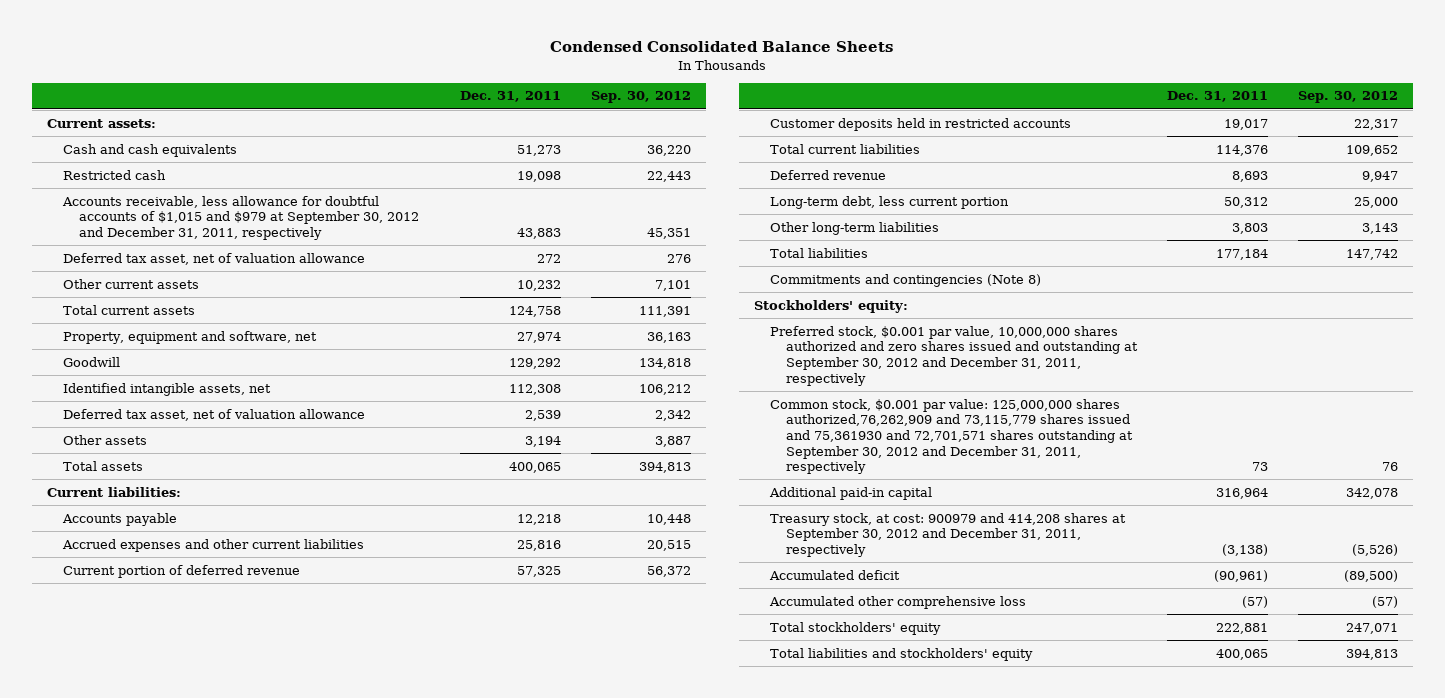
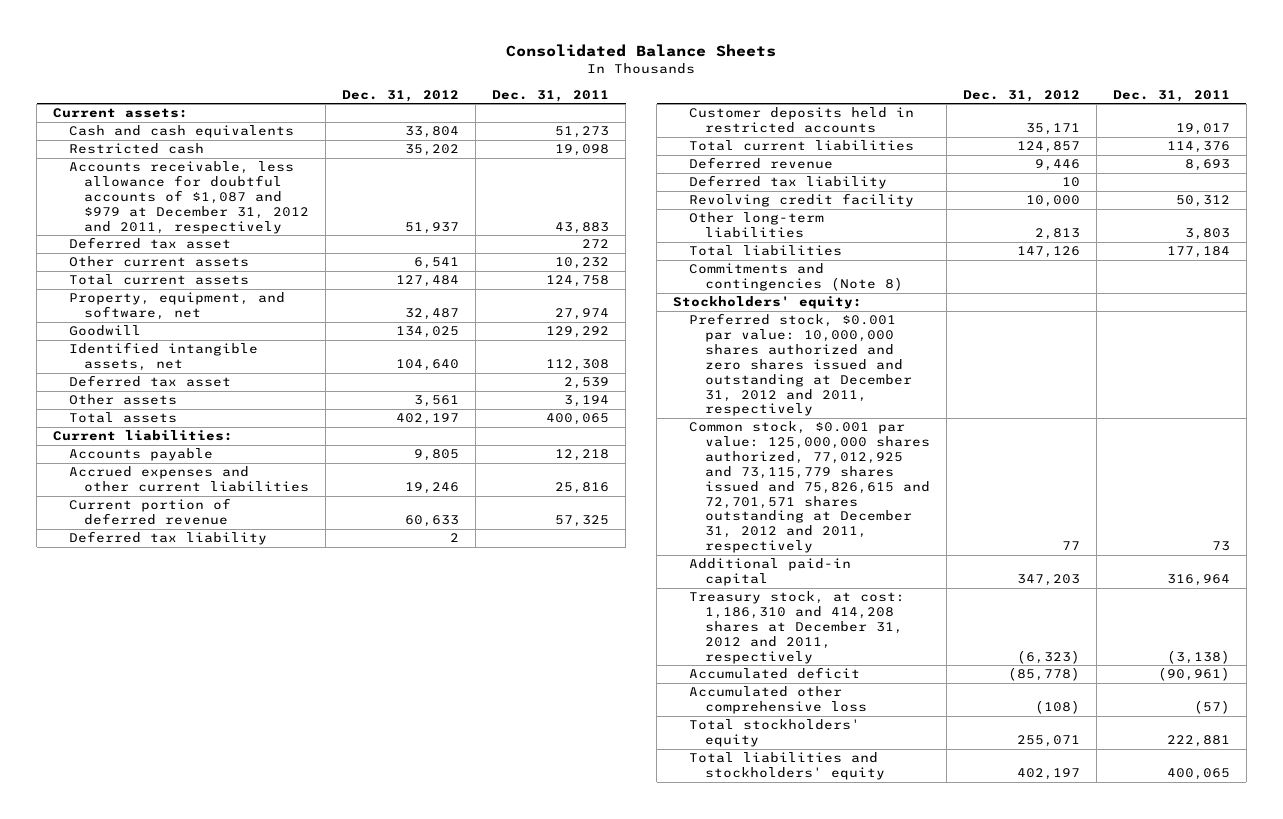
[550,40,894,52] Condensed Consolidated Balance Sheets -> [506,43,777,57] Consolidated Balance Sheets
[590,91,691,104] Sep. 30, 2012 -> none
none -> [342,89,460,102] Dec. 31, 2012
[61,195,419,240] Accounts receivable, less allowance for doubtful accounts of $1,015 and $979 at September 30, 2012 and December 31, 2011, respectively -> [68,161,310,234] Accounts receivable, less allowance for doubtful accounts of $1,087 and $979 at December 31, 2012 and 2011, respectively
[62,252,365,265] Deferred tax asset, net of valuation allowance -> [68,237,231,250] Deferred tax asset
[62,330,317,344] Property, equipment and software, net -> [68,292,285,321] Property, equipment, and software, net
[62,408,365,421] Deferred tax asset, net of valuation allowance -> [68,375,231,388] Deferred tax asset
none -> [68,531,267,546] Deferred tax liability
none -> [689,175,888,190] Deferred tax liability
[770,195,1010,209] Long-term debt, less current portion -> [689,193,915,208] Revolving credit facility
[770,325,1139,386] Preferred stock, $0.001 par value, 10,000,000 shares authorized and zero shares issued and outstanding at September 30, 2012 and December 31, 2011, respectively -> [689,313,912,417] Preferred stock, $0.001 par value: 10,000,000 shares authorized and zero shares issued and outstanding at December 31, 2012 and 2011, respectively
[770,398,1134,475] Common stock, $0.001 par value: 125,000,000 shares authorized,76,262,909 and 73,115,779 shares issued and 75,361930 and 72,701,571 shares outstanding at September 30, 2012 and December 31, 2011, respectively -> [689,421,930,554] Common stock, $0.001 par value: 125,000,000 shares authorized, 77,012,925 and 73,115,779 shares issued and 75,826,615 and 72,701,571 shares outstanding at December 31, 2012 and 2011, respectively
[770,512,1127,557] Treasury stock, at cost: 900979 and 414,208 shares at September 30, 2012 and December 31, 2011, respectively -> [689,591,906,664] Treasury stock, at cost: 1,186,310 and 414,208 shares at December 31, 2012 and 2011, respectively

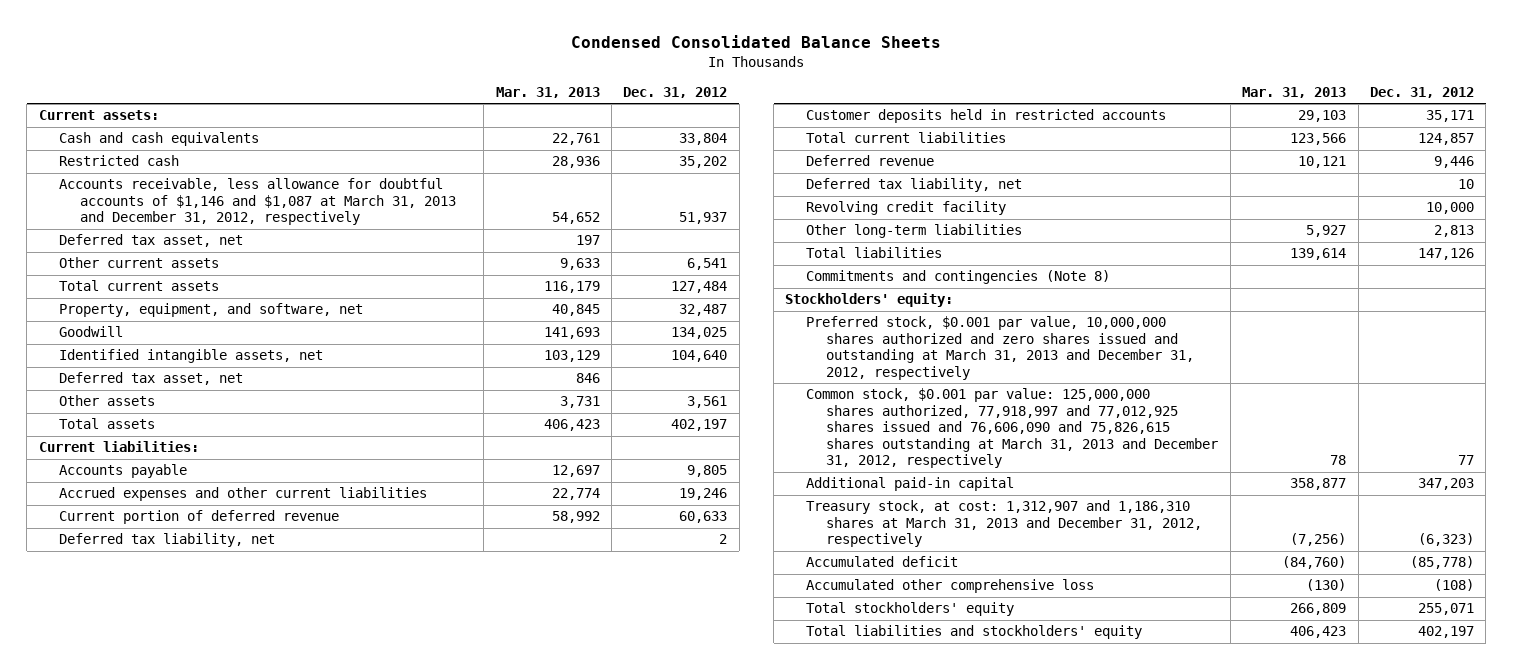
[506,43,777,57] Consolidated Balance Sheets -> [571,35,942,49] Condensed Consolidated Balance Sheets
[492,89,610,102] Dec. 31, 2011 -> none
none -> [495,86,600,98] Mar. 31, 2013
[68,161,310,234] Accounts receivable, less allowance for doubtful accounts of $1,087 and $979 at December 31, 2012 and 2011, respectively -> [59,178,456,226] Accounts receivable, less allowance for doubtful accounts of $1,146 and $1,087 at March 31, 2013 and December 31, 2012, respectively
[68,237,231,250] Deferred tax asset -> [59,234,244,248] Deferred tax asset, net
[68,375,231,388] Deferred tax asset -> [59,372,244,386] Deferred tax asset, net
[68,531,267,546] Deferred tax liability -> [59,533,276,548] Deferred tax liability, net
[689,175,888,190] Deferred tax liability -> [805,178,1022,193] Deferred tax liability, net
[689,313,912,417] Preferred stock, $0.001 par value: 10,000,000 shares authorized and zero shares issued and outstanding at December 31, 2012 and 2011, respectively -> [805,316,1195,380] Preferred stock, $0.001 par value, 10,000,000 shares authorized and zero shares issued and outstanding at March 31, 2013 and December 31, 2012, respectively
[689,421,930,554] Common stock, $0.001 par value: 125,000,000 shares authorized, 77,012,925 and 73,115,779 shares issued and 75,826,615 and 72,701,571 shares outstanding at December 31, 2012 and 2011, respectively -> [805,388,1219,469] Common stock, $0.001 par value: 125,000,000 shares authorized, 77,918,997 and 77,012,925 shares issued and 76,606,090 and 75,826,615 shares outstanding at March 31, 2013 and December 31, 2012, respectively
[689,591,906,664] Treasury stock, at cost: 1,186,310 and 414,208 shares at December 31, 2012 and 2011, respectively -> [805,500,1203,548] Treasury stock, at cost: 1,312,907 and 1,186,310 shares at March 31, 2013 and December 31, 2012, respectively

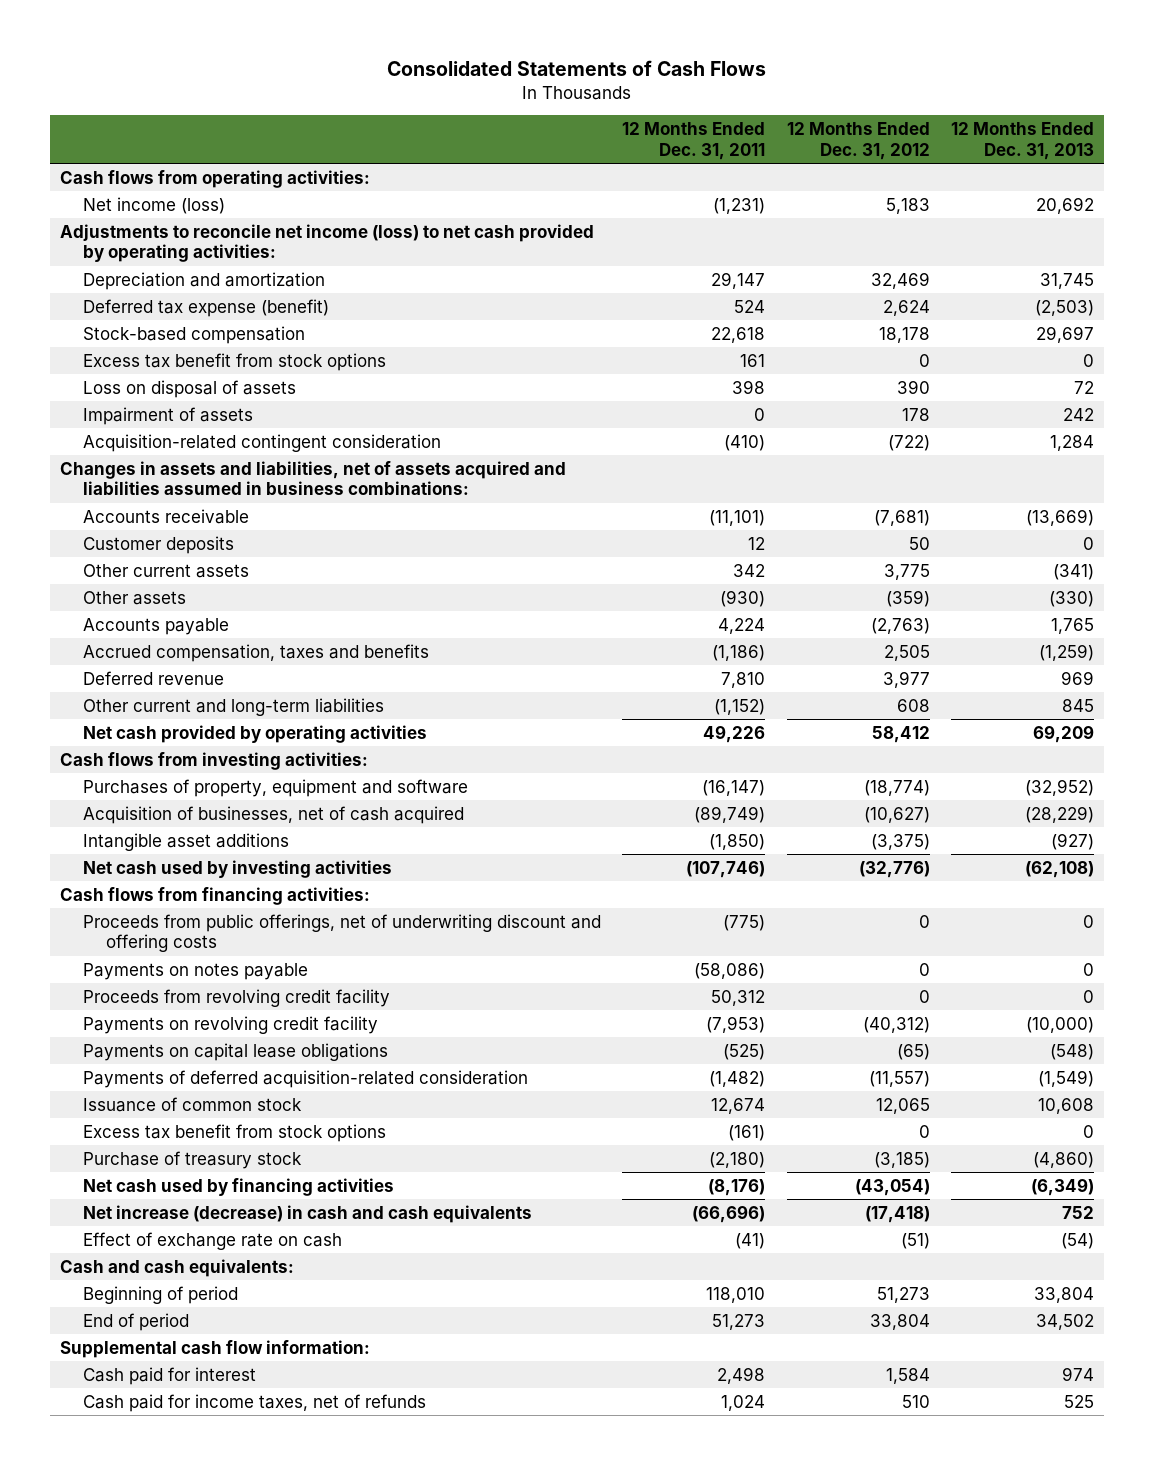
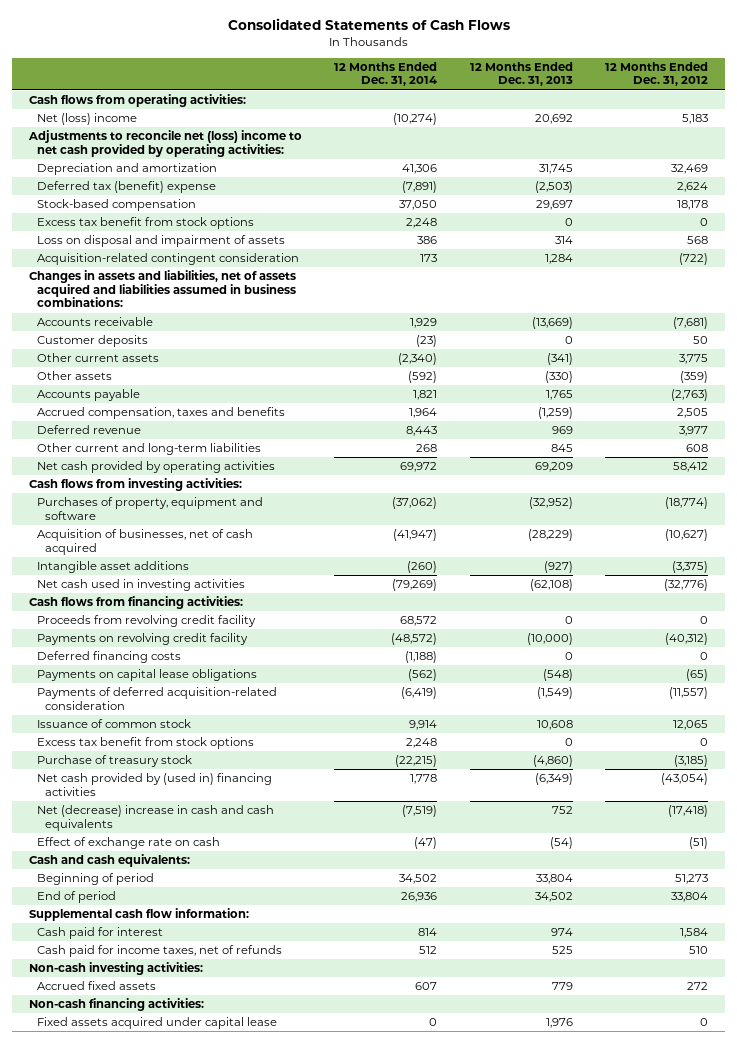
[622,121,766,160] 12 Months Ended Dec. 31, 2011 -> none
none -> [334,61,438,87] 12 Months Ended Dec. 31, 2014
[83,196,226,214] Net income (loss) -> [36,113,137,126] Net (loss) income
[60,223,595,263] Adjustments to reconcile net income (loss) to net cash provided by operating activities: -> [27,130,302,157] Adjustments to reconcile net (loss) income to net cash provided by operating activities:
[83,298,330,317] Deferred tax expense (benefit) -> [36,181,216,194] Deferred tax (benefit) expense
[83,406,254,425] Impairment of assets -> none
[83,379,297,398] Loss on disposal of assets -> [36,235,285,248] Loss on disposal and impairment of assets
[896,379,930,394] 390 -> [687,236,709,245] 568
[1073,380,1094,394] 72 -> [554,236,573,245] 314
[83,859,393,878] Net cash used by investing activities -> [36,579,245,592] Net cash used in investing activities
[83,913,602,953] Proceeds from public offerings, net of underwriting discount and offering costs -> none
[83,962,309,980] Payments on notes payable -> none
none -> [36,651,181,664] Deferred financing costs
[83,1177,395,1196] Net cash used by financing activities -> [36,773,272,796] Net cash provided by (used in) financing activities
[83,1204,533,1223] Net increase (decrease) in cash and cash equivalents -> [36,805,274,831] Net (decrease) increase in cash and cash equivalents
none -> [28,962,203,976] Non-cash investing activities:
none -> [36,981,156,991] Accrued fixed assets
none -> [28,998,204,1012] Non-cash financing activities:
none -> [36,1017,277,1030] Fixed assets acquired under capital lease

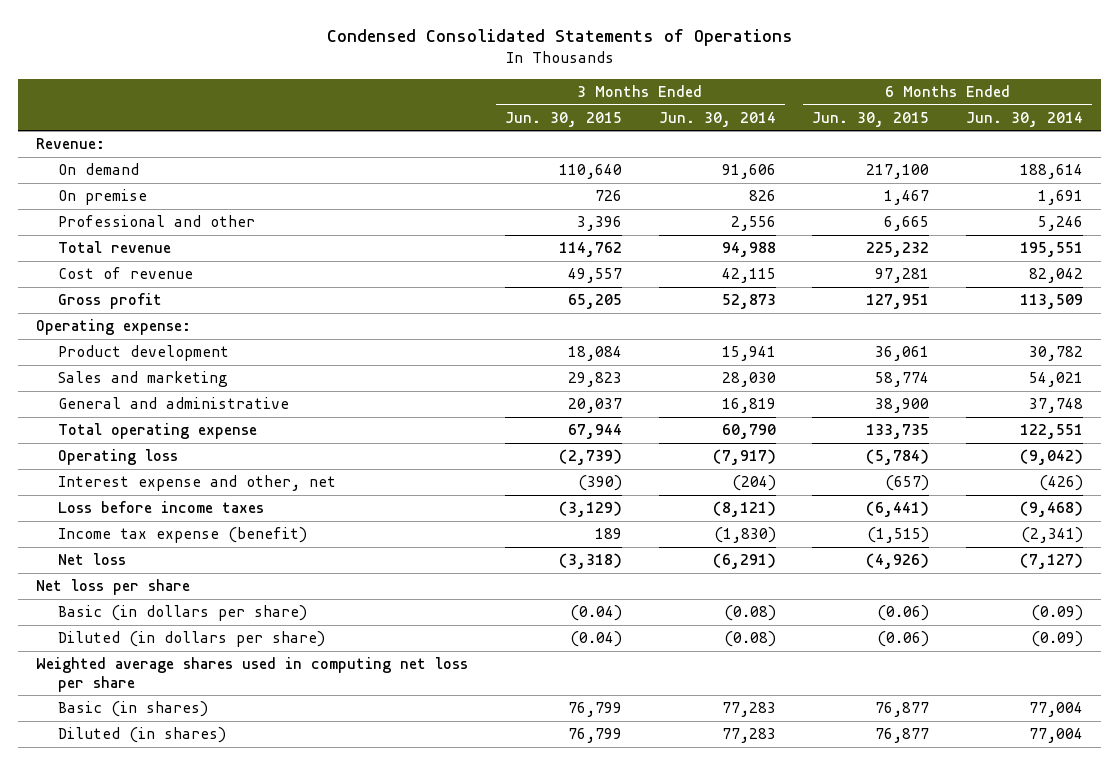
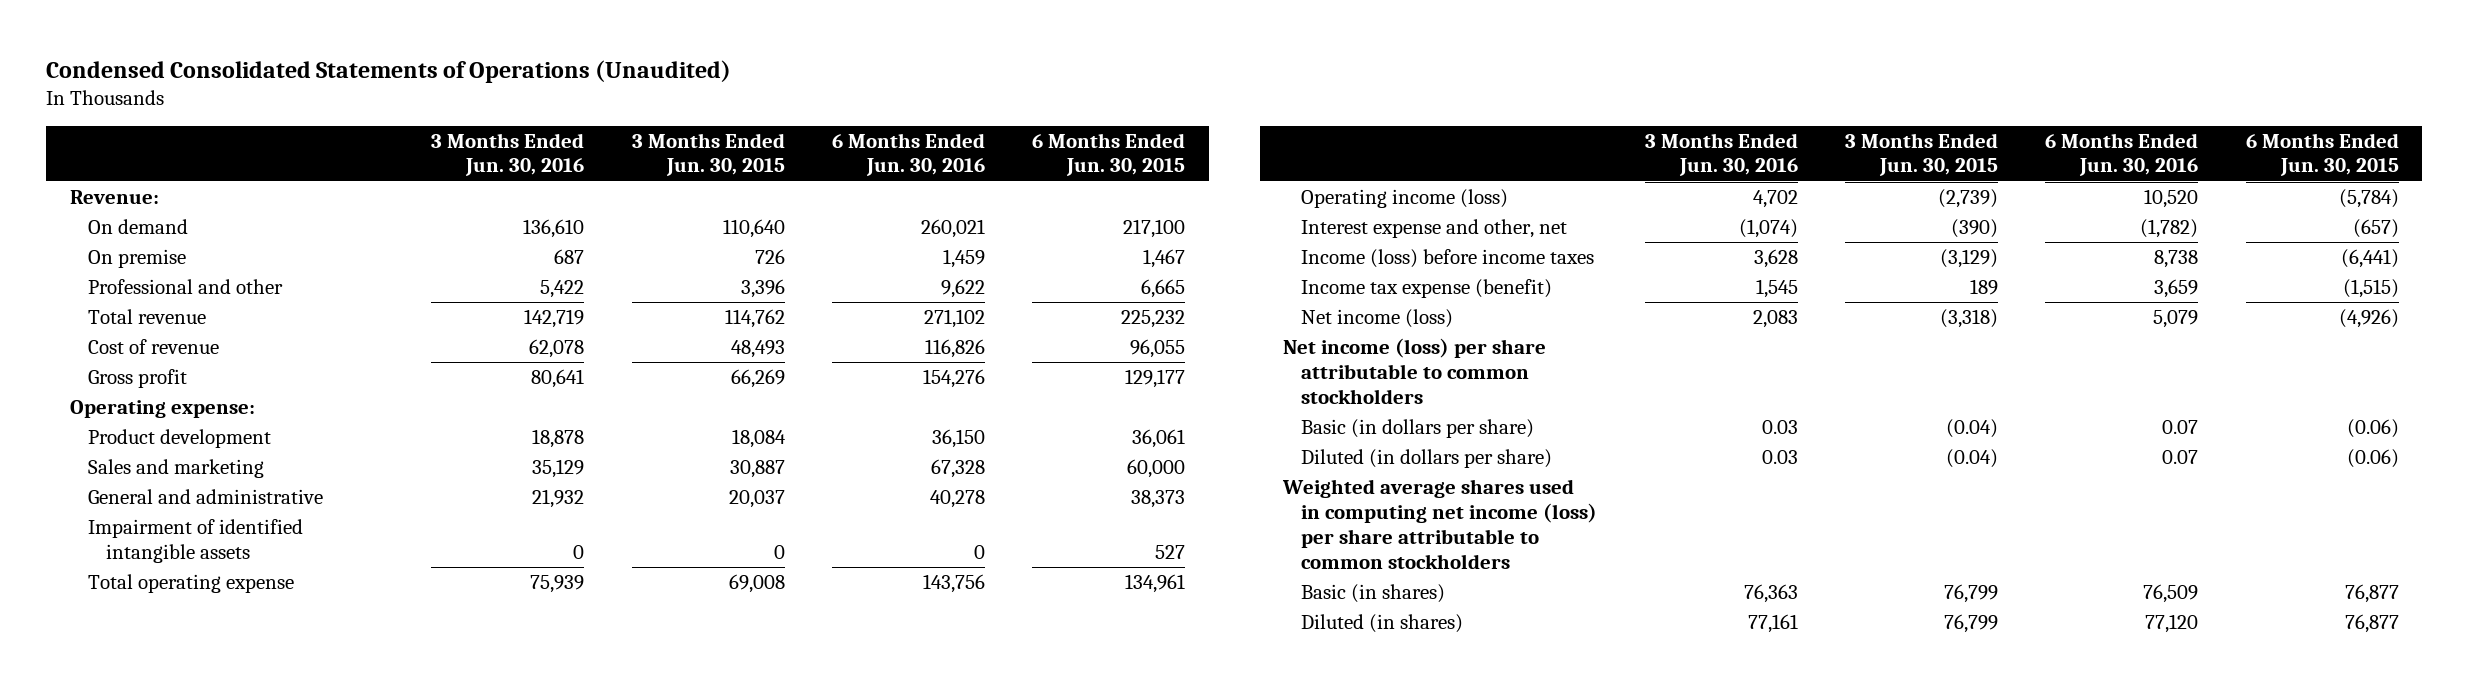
[326,29,793,47] Condensed Consolidated Statements of Operations -> [46,59,732,83] Condensed Consolidated Statements of Operations (Unaudited)
[658,111,776,127] Jun. 30, 2014 -> none
[965,111,1083,127] Jun. 30, 2014 -> none
none -> [431,132,585,177] 3 Months Ended Jun. 30, 2016
none -> [832,132,986,177] 6 Months Ended Jun. 30, 2016
[568,268,623,284] 49,557 -> [730,339,785,358] 48,493
[875,268,930,284] 97,281 -> [1130,338,1186,358] 96,055
[568,294,623,310] 65,205 -> [730,368,785,388] 66,269
[866,294,930,310] 127,951 -> [1125,368,1186,388] 129,177
[568,372,623,388] 29,823 -> [729,459,785,478] 30,887
[875,372,930,388] 58,774 -> [1127,458,1186,478] 60,000
[875,398,930,414] 38,900 -> [1131,489,1186,508] 38,373
none -> [88,518,304,563] Impairment of identified intangible assets
[568,424,623,440] 67,944 -> [728,573,785,593] 69,008
[866,424,930,440] 133,735 -> [1125,573,1186,593] 134,961
[57,449,178,466] Operating loss -> [1301,188,1509,208] Operating income (loss)
[57,501,264,514] Loss before income taxes -> [1301,248,1595,268] Income (loss) before income taxes
[57,553,126,566] Net loss -> [1301,308,1454,328] Net income (loss)
[36,579,191,596] Net loss per share -> [1283,337,1547,404] Net income (loss) per share attributable to common stockholders
[36,657,469,692] Weighted average shares used in computing net loss per share -> [1282,478,1598,569] Weighted average shares used in computing net income (loss) per share attributable to common stockholders

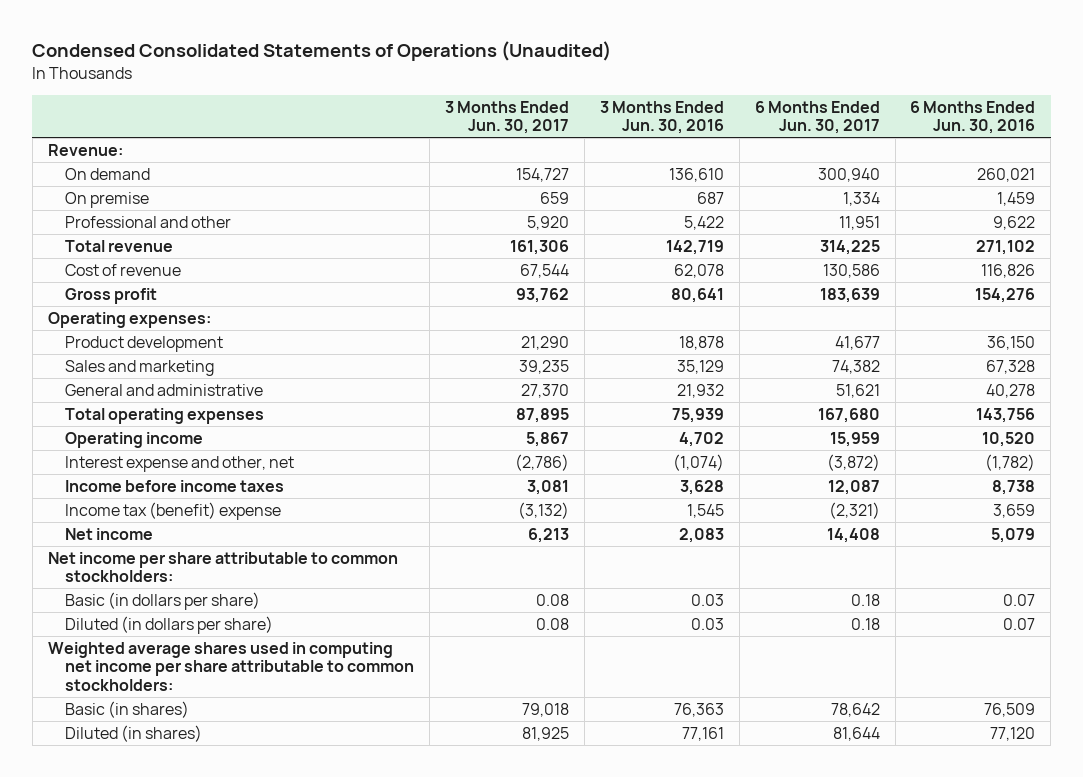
[631,132,785,177] 3 Months Ended Jun. 30, 2015 -> none
[1032,132,1186,177] 6 Months Ended Jun. 30, 2015 -> none
none -> [445,100,570,135] 3 Months Ended Jun. 30, 2017
none -> [754,100,880,135] 6 Months Ended Jun. 30, 2017
[70,399,256,418] Operating expense: -> [47,311,211,328] Operating expenses:
[88,518,304,563] Impairment of identified intangible assets -> none
[88,573,295,593] Total operating expense -> [65,407,265,424] Total operating expenses
[1301,188,1509,208] Operating income (loss) -> [65,431,204,448] Operating income
[1301,248,1595,268] Income (loss) before income taxes -> [65,479,285,492] Income before income taxes
[1301,278,1553,298] Income tax expense (benefit) -> [65,501,282,520] Income tax (benefit) expense
[1301,308,1454,328] Net income (loss) -> [65,527,154,540] Net income
[1283,337,1547,404] Net income (loss) per share attributable to common stockholders -> [47,551,398,583] Net income per share attributable to common stockholders:
[1282,478,1598,569] Weighted average shares used in computing net income (loss) per share attributable to common stockholders -> [47,641,415,691] Weighted average shares used in computing net income per share attributable to common stockholders:

